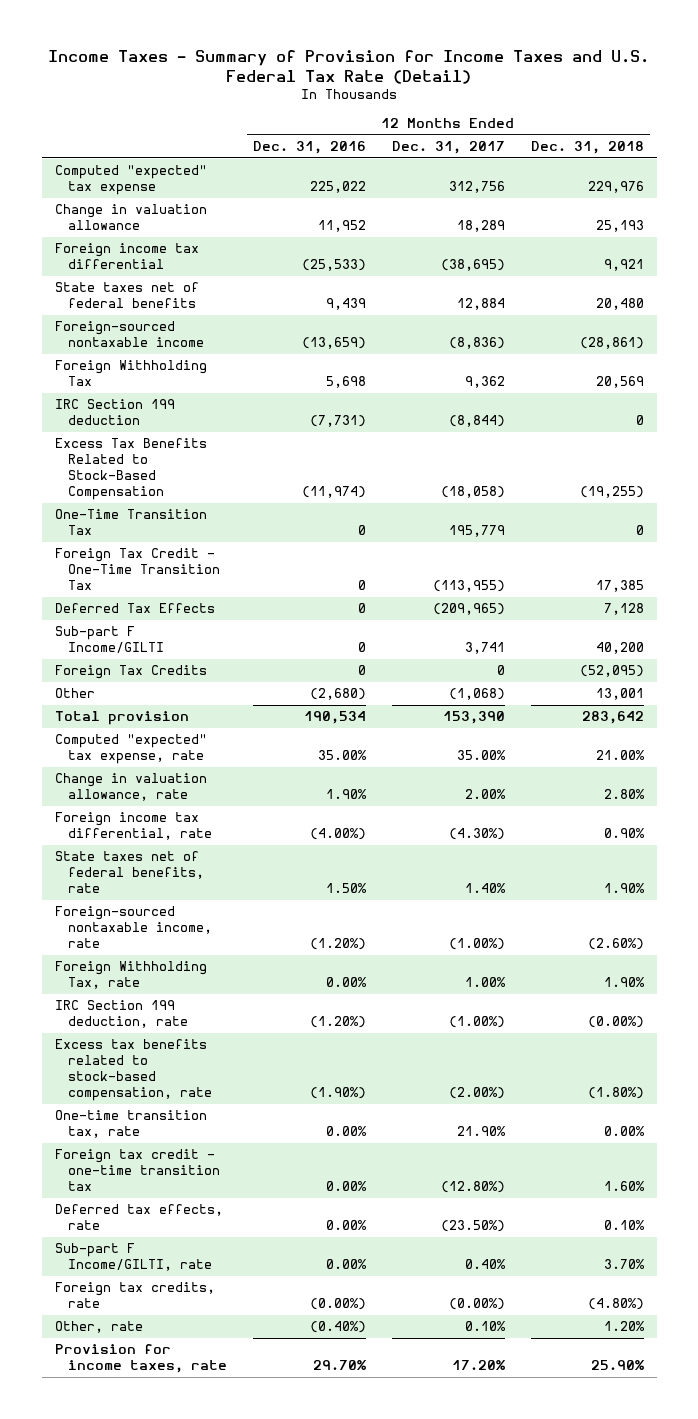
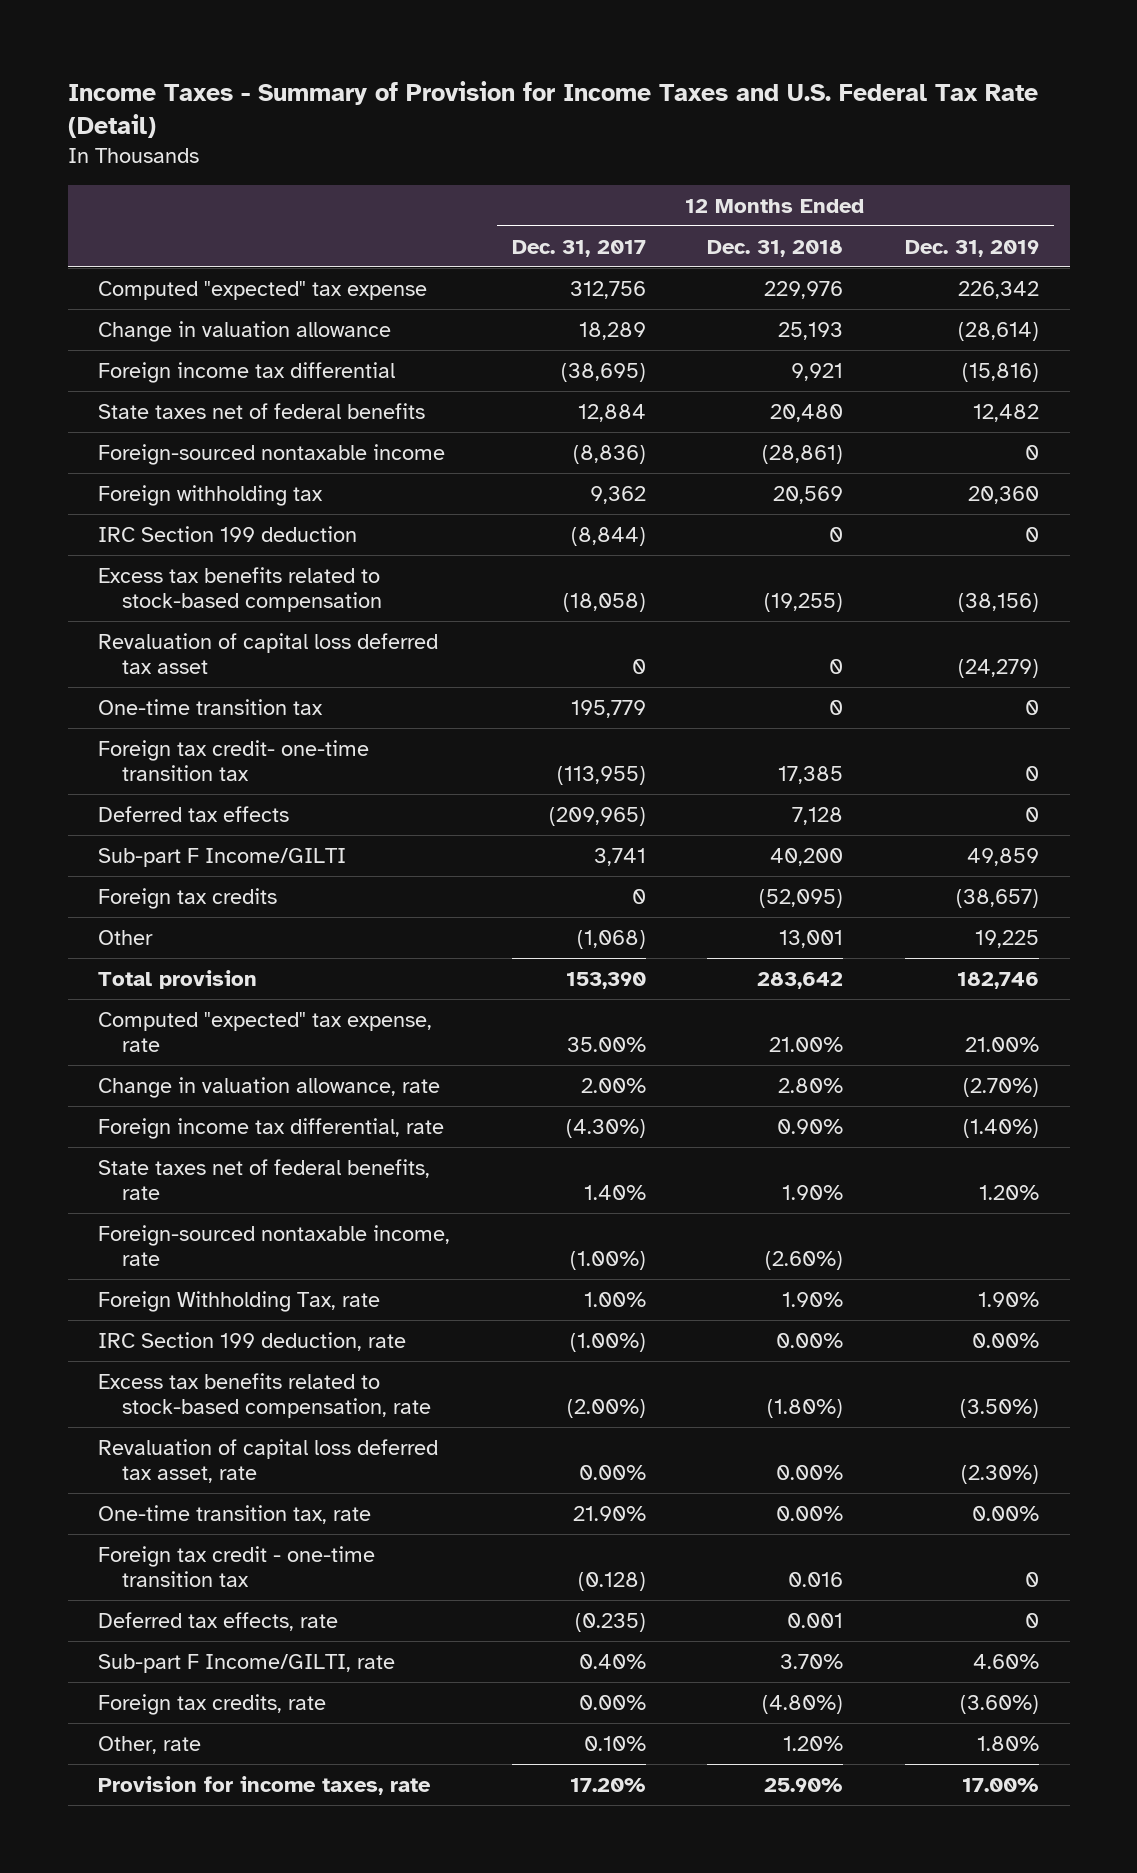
[253,141,367,155] Dec. 31, 2016 -> none
none -> [905,239,1040,257] Dec. 31, 2019
[54,360,207,387] Foreign Withholding Tax -> [98,484,324,506] Foreign withholding tax
[54,438,207,501] Excess Tax Benefits Related to Stock-Based Compensation -> [98,566,383,612] Excess tax benefits related to stock-based compensation
none -> [98,632,439,674] Revaluation of capital loss deferred tax asset
[54,509,207,536] One-Time Transition Tax -> [98,698,324,715] One-time transition tax
[54,548,221,591] Foreign Tax Credit - One-Time Transition Tax -> [98,739,370,781] Foreign tax credit- one-time transition tax
[54,603,215,614] Deferred Tax Effects -> [98,805,290,822] Deferred tax effects
[54,665,207,680] Foreign Tax Credits -> [98,887,278,909] Foreign tax credits
[587,1016,644,1029] (0.00%) -> [776,1332,844,1348] 0.00%
none -> [98,1438,439,1483] Revaluation of capital loss deferred tax asset, rate
[440,1181,505,1194] (12.80%) -> [577,1571,646,1591] (0.128)
[603,1181,645,1192] 1.60% -> [788,1571,844,1587] 0.016
[440,1220,505,1233] (23.50%) -> [574,1612,646,1632] (0.235)
[603,1220,645,1231] 0.10% -> [787,1612,844,1628] 0.001
[448,1298,505,1311] (0.00%) -> [578,1694,646,1710] 0.00%

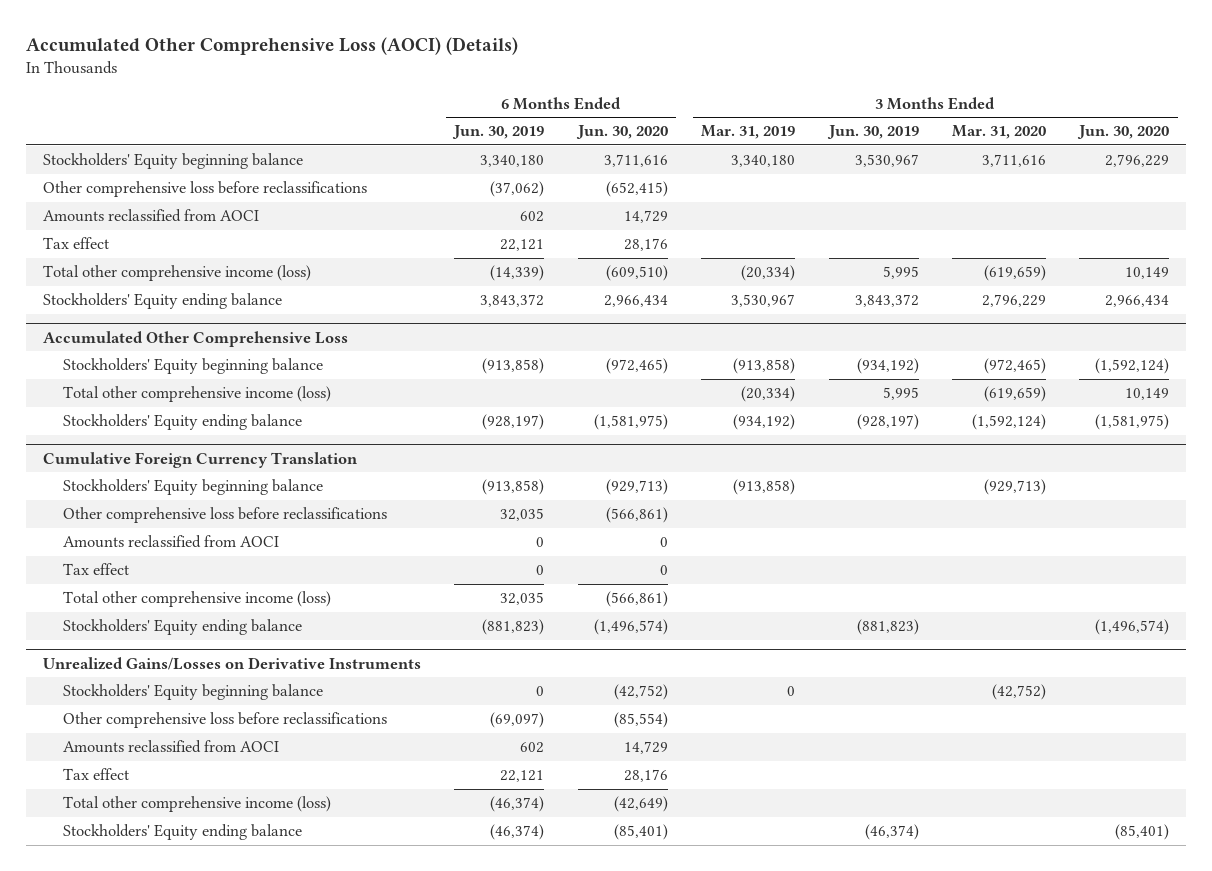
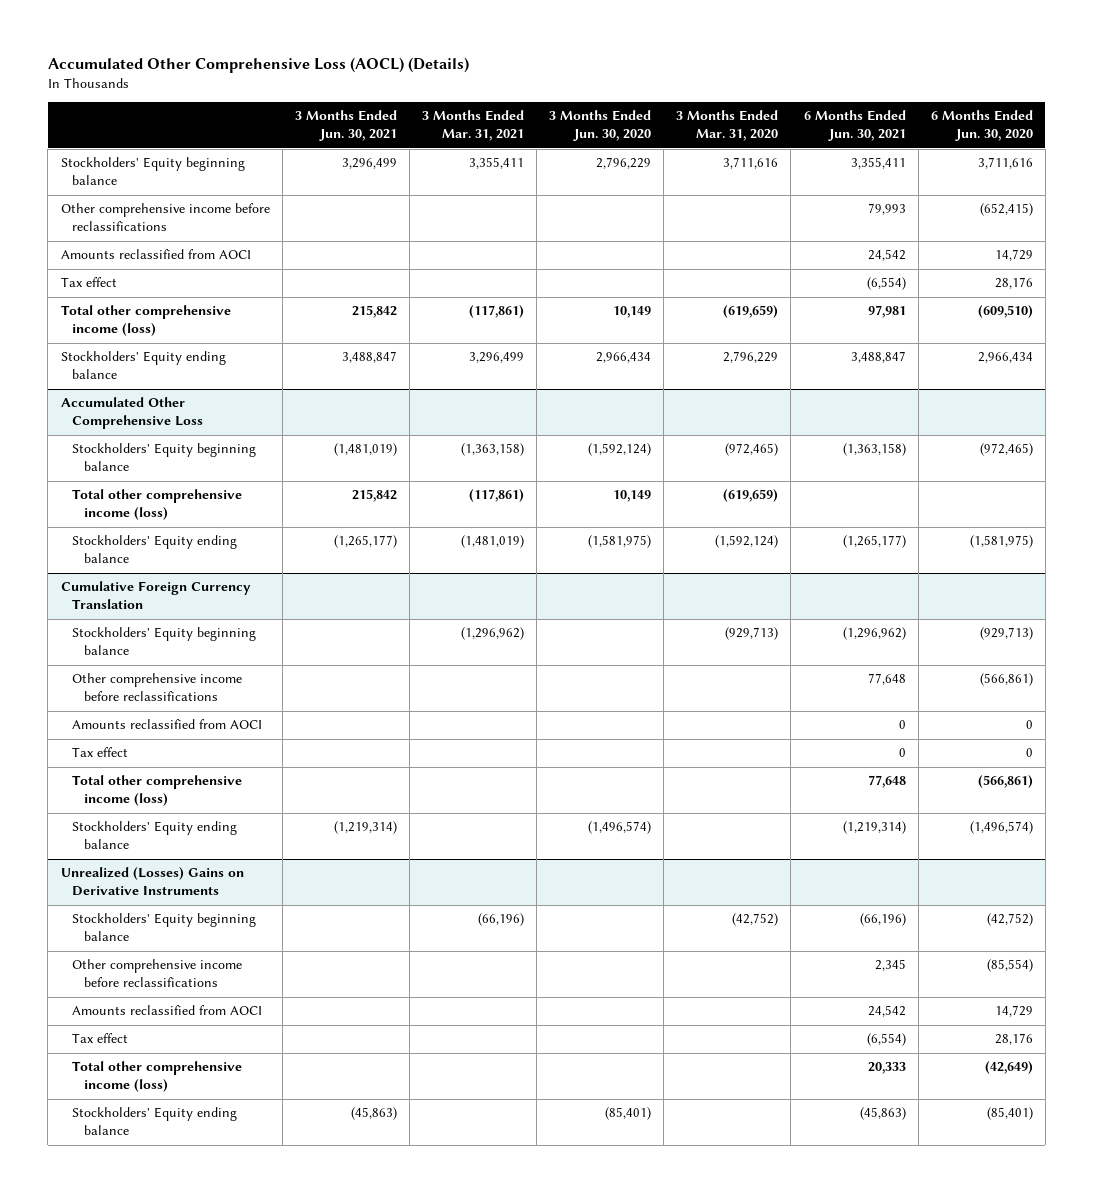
[25,37,518,56] Accumulated Other Comprehensive Loss (AOCI) (Details) -> [47,57,469,74] Accumulated Other Comprehensive Loss (AOCL) (Details)
[452,125,545,140] Jun. 30, 2019 -> none
[701,125,796,140] Mar. 31, 2019 -> none
[826,125,919,140] Jun. 30, 2019 -> none
none -> [294,110,397,142] 3 Months Ended Jun. 30, 2021
none -> [421,110,524,142] 3 Months Ended Mar. 31, 2021
none -> [803,110,906,142] 6 Months Ended Jun. 30, 2021
[42,181,367,198] Other comprehensive loss before reclassifications -> [60,203,270,232] Other comprehensive income before reclassifications
[62,507,387,524] Other comprehensive loss before reclassifications -> [72,673,243,702] Other comprehensive income before reclassifications
[42,656,421,670] Unrealized Gains/Losses on Derivative Instruments -> [60,867,244,897] Unrealized (Losses) Gains on Derivative Instruments
[62,712,387,729] Other comprehensive loss before reclassifications -> [72,959,243,988] Other comprehensive income before reclassifications

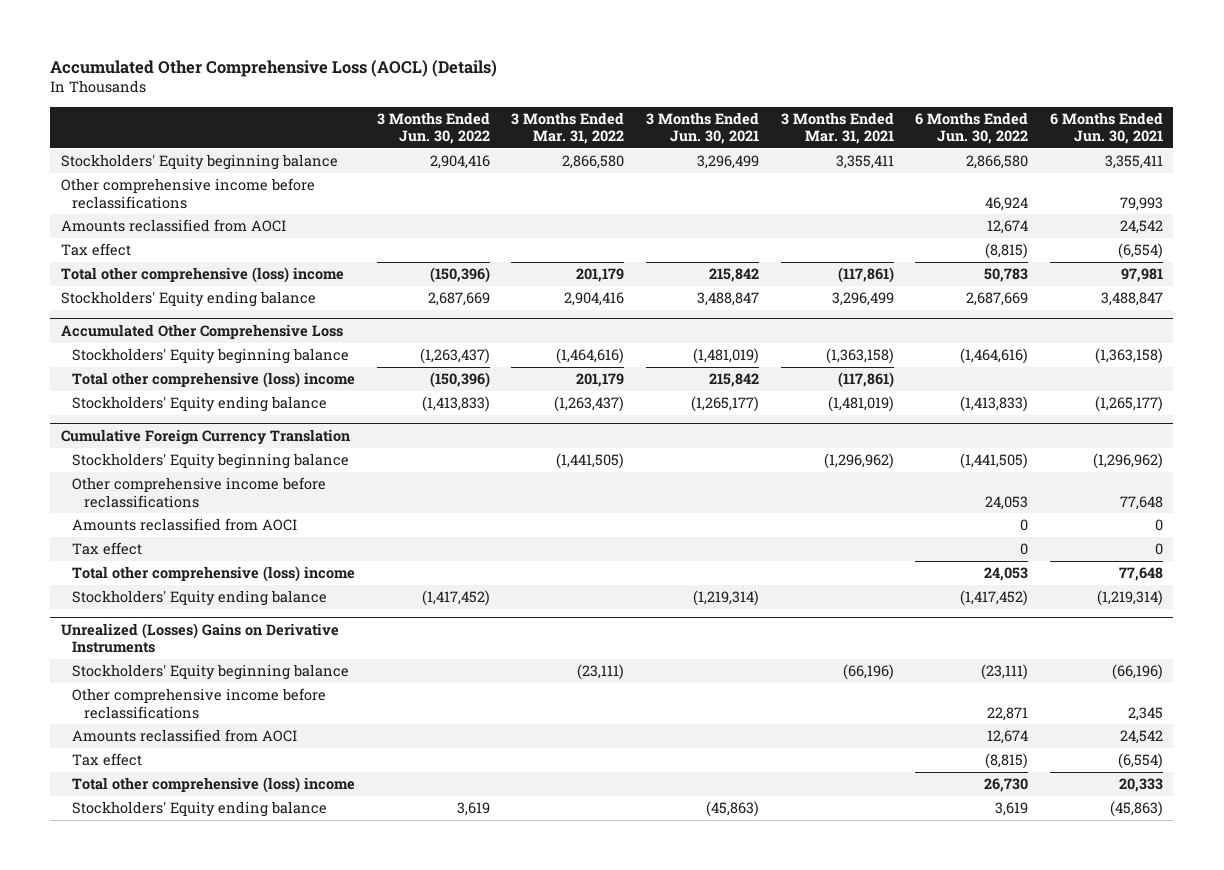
[549,110,652,142] 3 Months Ended Jun. 30, 2020 -> none
[676,110,779,142] 3 Months Ended Mar. 31, 2020 -> none
[930,110,1033,142] 6 Months Ended Jun. 30, 2020 -> none
none -> [376,111,490,145] 3 Months Ended Jun. 30, 2022
none -> [511,111,625,145] 3 Months Ended Mar. 31, 2022
none -> [915,111,1029,145] 6 Months Ended Jun. 30, 2022
[60,305,231,337] Total other comprehensive income (loss) -> [60,267,344,284] Total other comprehensive (loss) income
[72,489,243,521] Total other comprehensive income (loss) -> [72,372,356,389] Total other comprehensive (loss) income
[72,775,243,807] Total other comprehensive income (loss) -> [72,566,356,583] Total other comprehensive (loss) income
[72,1061,243,1093] Total other comprehensive income (loss) -> [72,777,356,794] Total other comprehensive (loss) income

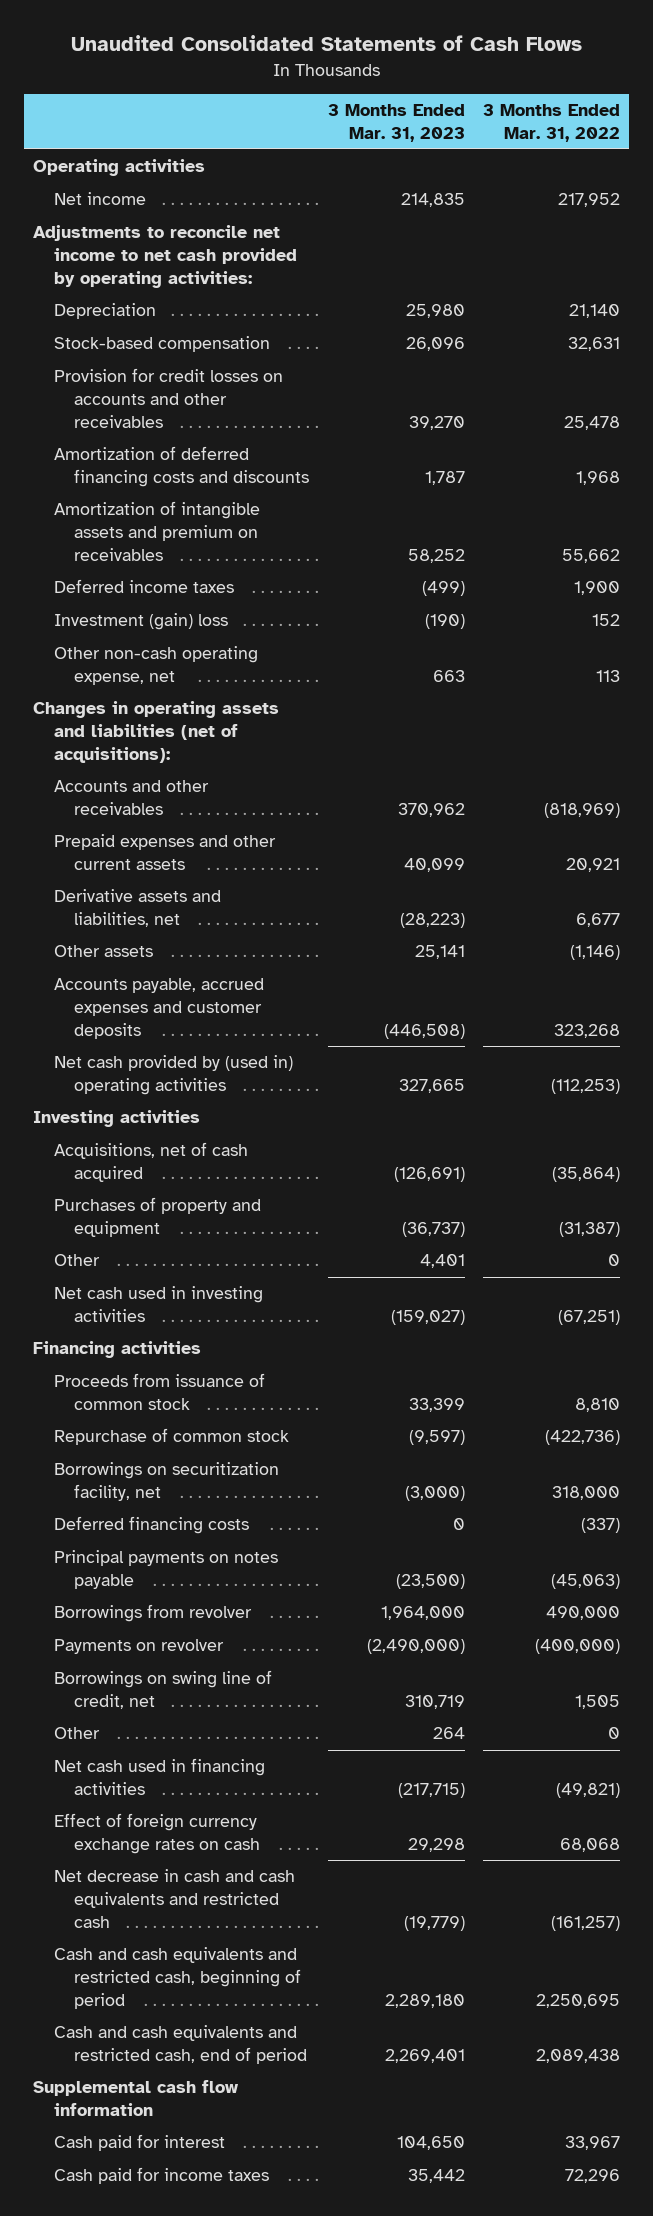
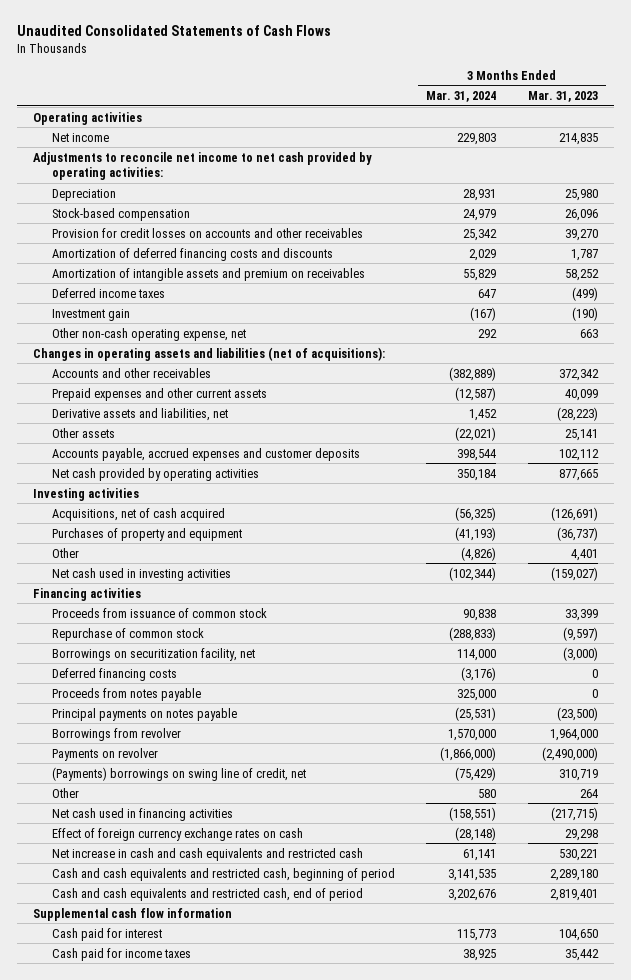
[483,103,621,142] 3 Months Ended Mar. 31, 2022 -> none
none -> [426,91,497,103] Mar. 31, 2024
[53,613,228,631] Investment (gain) loss -> [51,308,130,321] Investment gain
[397,803,465,818] 370,962 -> [558,368,599,381] 372,342
[383,1023,465,1039] (446,508) -> [558,448,599,461] 102,112
[53,1055,293,1096] Net cash provided by (used in) operating activities -> [51,467,259,481] Net cash provided by operating activities
[398,1079,465,1094] 327,665 -> [558,468,598,481] 877,665
none -> [51,687,201,701] Proceeds from notes payable
[53,1670,272,1710] Borrowings on swing line of credit, net -> [51,766,306,781] (Payments) borrowings on swing line of credit, net
[53,1869,295,1928] Net decrease in cash and cash equivalents and restricted cash -> [51,847,363,861] Net increase in cash and cash equivalents and restricted cash
[403,1915,465,1931] (19,779) -> [558,848,598,861] 530,221
[384,2049,465,2064] 2,269,401 -> [549,888,598,901] 2,819,401

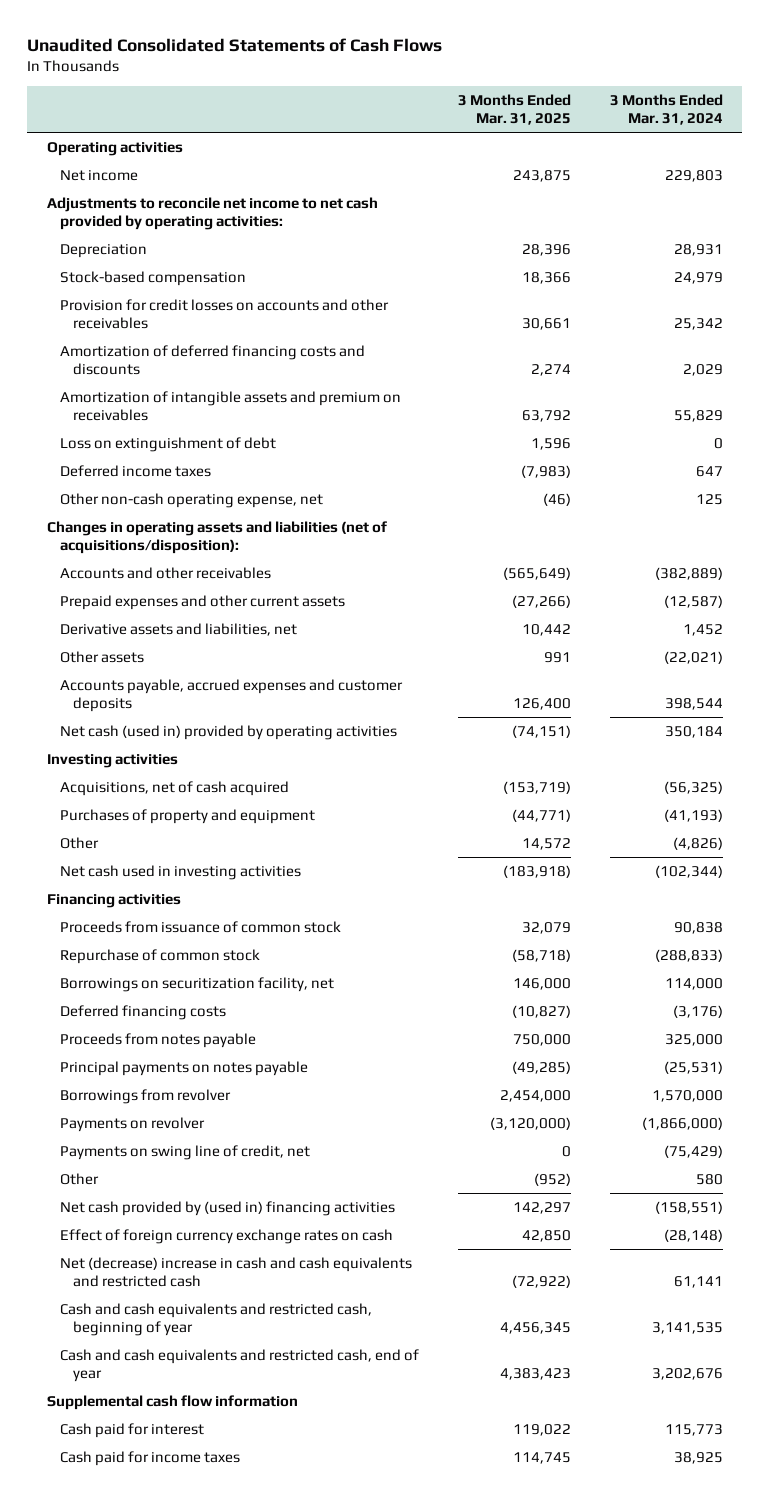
[527,91,598,103] Mar. 31, 2023 -> none
none -> [457,94,571,126] 3 Months Ended Mar. 31, 2025
none -> [59,437,276,453] Loss on extinguishment of debt
[51,308,130,321] Investment gain -> none
[478,328,498,338] 292 -> [695,494,723,506] 125
[32,346,385,361] Changes in operating assets and liabilities (net of acquisitions): -> [46,521,387,554] Changes in operating assets and liabilities (net of acquisitions/disposition):
[51,467,259,481] Net cash provided by operating activities -> [59,725,397,741] Net cash (used in) provided by operating activities
[51,766,306,781] (Payments) borrowings on swing line of credit, net -> [59,1145,310,1161] Payments on swing line of credit, net
[51,807,233,821] Net cash used in financing activities -> [59,1201,395,1217] Net cash provided by (used in) financing activities
[51,847,363,861] Net increase in cash and cash equivalents and restricted cash -> [59,1257,412,1287] Net (decrease) increase in cash and cash equivalents and restricted cash
[51,867,395,881] Cash and cash equivalents and restricted cash, beginning of period -> [59,1303,372,1336] Cash and cash equivalents and restricted cash, beginning of year
[51,887,363,901] Cash and cash equivalents and restricted cash, end of period -> [59,1349,419,1382] Cash and cash equivalents and restricted cash, end of year

